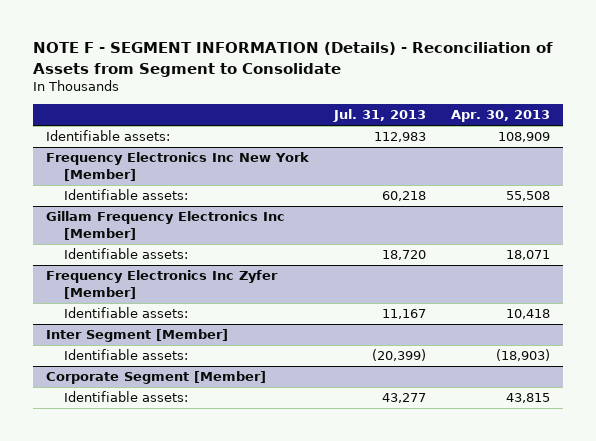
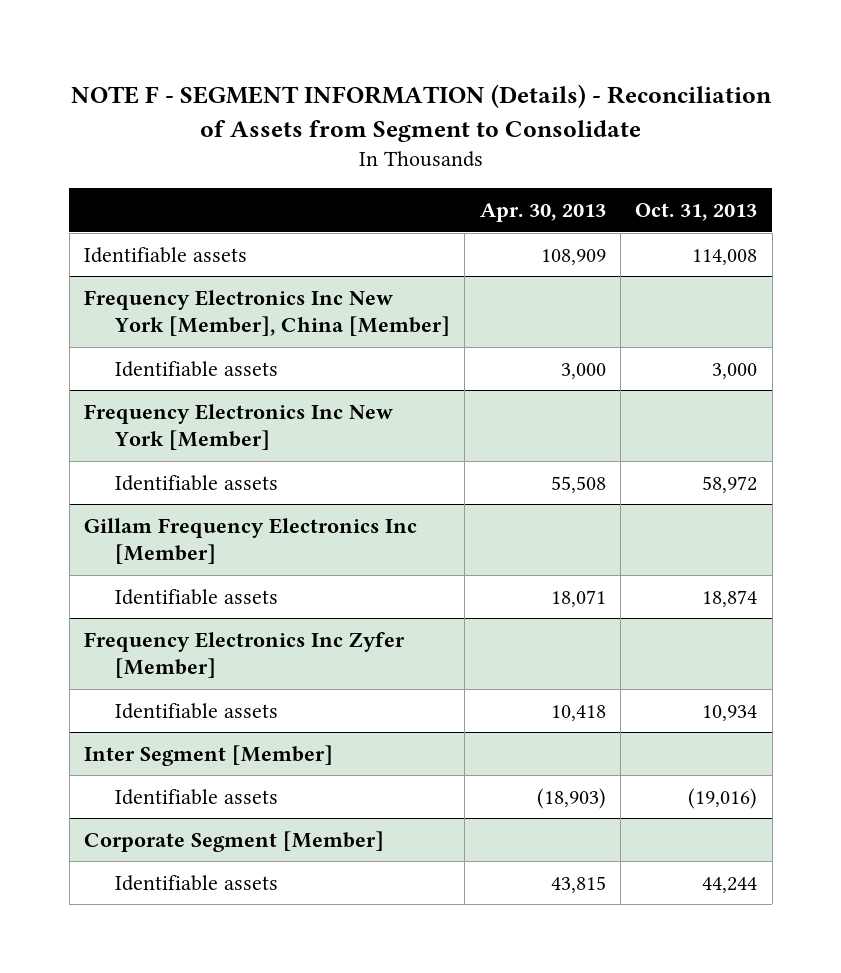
[332,109,426,123] Jul. 31, 2013 -> none
none -> [635,203,758,222] Oct. 31, 2013
[45,130,170,142] Identifiable assets: -> [84,246,248,263] Identifiable assets
none -> [84,289,450,337] Frequency Electronics Inc New York [Member], China [Member]
none -> [114,360,278,377] Identifiable assets
[64,189,189,201] Identifiable assets: -> [114,474,278,491] Identifiable assets
[64,248,189,260] Identifiable assets: -> [114,588,278,605] Identifiable assets
[64,307,189,319] Identifiable assets: -> [114,702,278,719] Identifiable assets
[64,349,189,361] Identifiable assets: -> [114,788,278,805] Identifiable assets
[64,391,189,403] Identifiable assets: -> [114,874,278,891] Identifiable assets

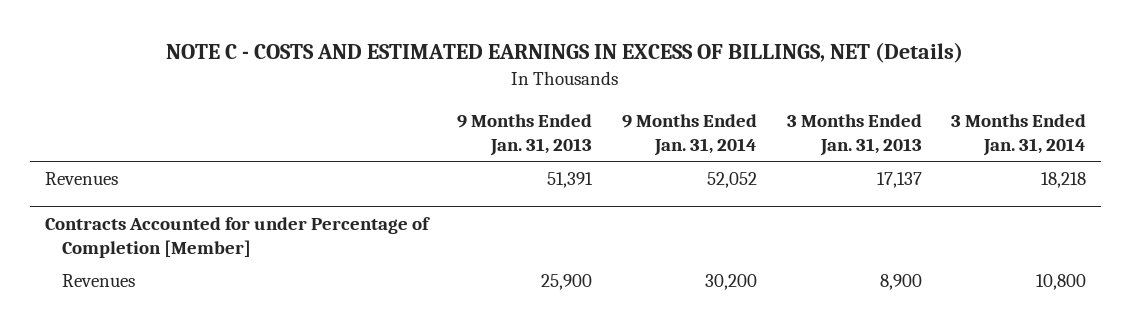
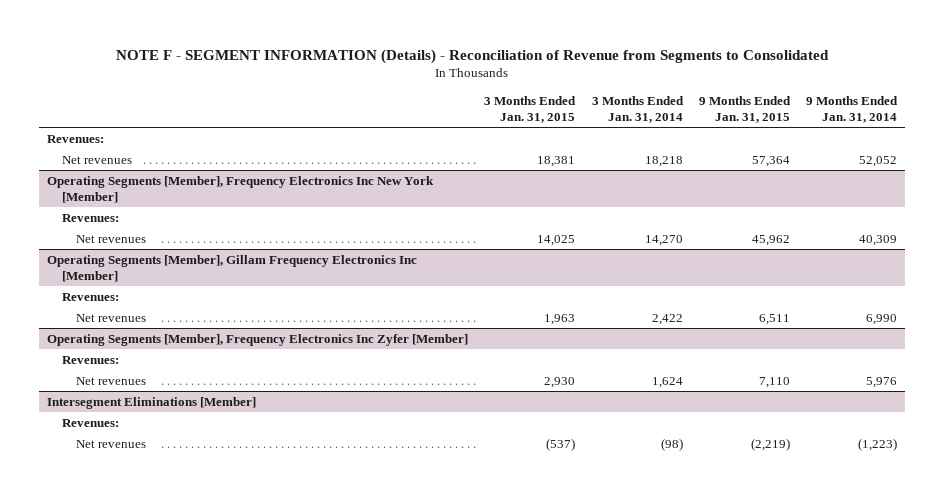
[166,42,964,64] NOTE C - COSTS AND ESTIMATED EARNINGS IN EXCESS OF BILLINGS, NET (Details) -> [116,48,830,64] NOTE F - SEGMENT INFORMATION (Details) - Reconciliation of Revenue from Segments to Consolidated
[457,114,593,156] 9 Months Ended Jan. 31, 2013 -> none
[786,114,922,156] 3 Months Ended Jan. 31, 2013 -> none
none -> [484,96,577,123] 3 Months Ended Jan. 31, 2015
none -> [698,96,791,123] 9 Months Ended Jan. 31, 2015
[44,216,430,258] Contracts Accounted for under Percentage of Completion [Member] -> none
none -> [47,134,105,143] Revenues:
[44,172,118,186] Revenues -> [61,155,132,164] Net revenues
none -> [47,175,435,203] Operating Segments [Member], Frequency Electronics Inc New York [Member]
none -> [61,213,119,222] Revenues:
[62,274,136,288] Revenues -> [75,234,146,243] Net revenues
[704,274,757,291] 30,200 -> [858,234,897,246] 40,309
[1036,274,1087,291] 10,800 -> [644,234,683,246] 14,270
none -> [47,254,418,282] Operating Segments [Member], Gillam Frequency Electronics Inc [Member]
none -> [61,292,119,301] Revenues:
none -> [75,313,146,322] Net revenues
none -> [47,333,469,346] Operating Segments [Member], Frequency Electronics Inc Zyfer [Member]
none -> [61,355,119,364] Revenues:
none -> [75,376,146,385] Net revenues
none -> [47,396,257,409] Intersegment Eliminations [Member]
none -> [61,418,119,427] Revenues:
none -> [75,439,146,448] Net revenues

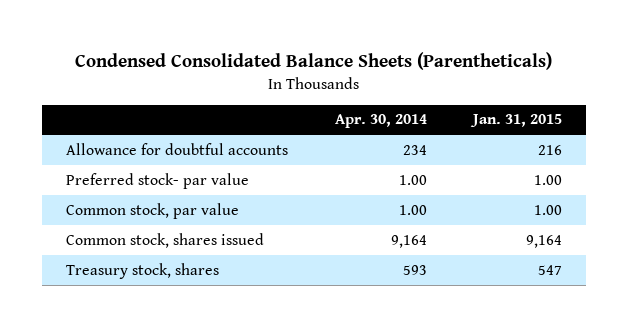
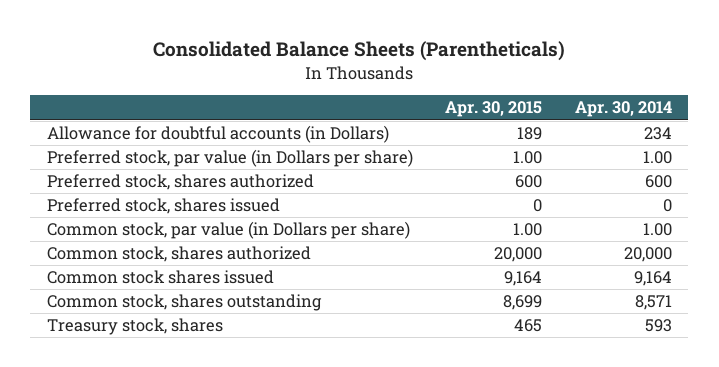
[75,52,553,71] Condensed Consolidated Balance Sheets (Parentheticals) -> [153,41,566,62] Consolidated Balance Sheets (Parentheticals)
[470,114,563,128] Jan. 31, 2015 -> none
none -> [445,101,543,118] Apr. 30, 2015
[65,142,288,155] Allowance for doubtful accounts -> [46,125,389,144] Allowance for doubtful accounts (in Dollars)
[65,172,249,189] Preferred stock- par value -> [46,149,413,168] Preferred stock, par value (in Dollars per share)
none -> [46,174,314,191] Preferred stock, shares authorized
none -> [46,198,280,215] Preferred stock, shares issued
[65,202,239,219] Common stock, par value -> [46,221,410,240] Common stock, par value (in Dollars per share)
none -> [46,246,311,263] Common stock, shares authorized
[65,232,264,248] Common stock, shares issued -> [46,270,274,285] Common stock shares issued
none -> [46,294,322,312] Common stock, shares outstanding

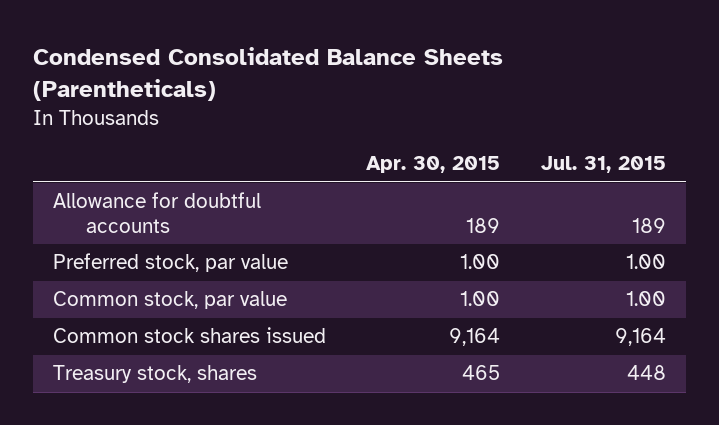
[153,41,566,62] Consolidated Balance Sheets (Parentheticals) -> [33,46,504,101] Condensed Consolidated Balance Sheets (Parentheticals)
[574,101,672,118] Apr. 30, 2014 -> none
none -> [540,156,666,174] Jul. 31, 2015
[46,174,314,191] Preferred stock, shares authorized -> none
[46,198,280,215] Preferred stock, shares issued -> none
[46,246,311,263] Common stock, shares authorized -> none
[46,125,389,144] Allowance for doubtful accounts (in Dollars) -> [53,192,262,233] Allowance for doubtful accounts
[46,149,413,168] Preferred stock, par value (in Dollars per share) -> [53,253,289,273] Preferred stock, par value
[46,221,410,240] Common stock, par value (in Dollars per share) -> [53,291,288,310] Common stock, par value
[46,294,322,312] Common stock, shares outstanding -> none

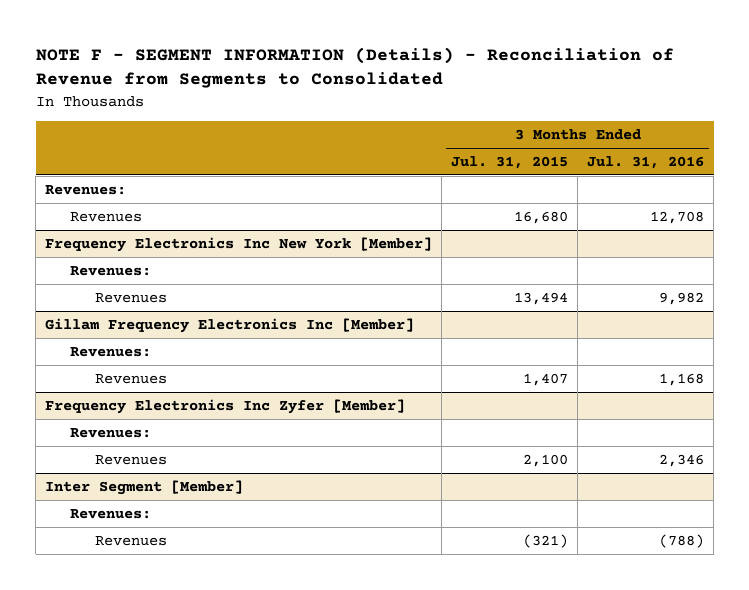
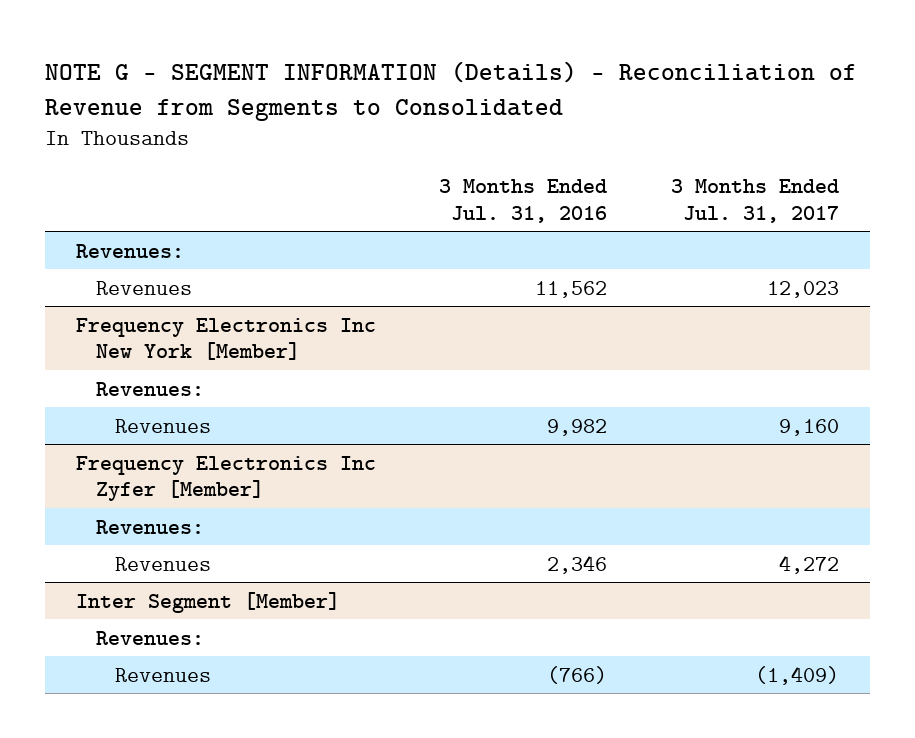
[35,46,674,89] NOTE F - SEGMENT INFORMATION (Details) - Reconciliation of Revenue from Segments to Consolidated -> [44,60,857,121] NOTE G - SEGMENT INFORMATION (Details) - Reconciliation of Revenue from Segments to Consolidated
[451,155,569,169] Jul. 31, 2015 -> none
none -> [670,179,839,223] 3 Months Ended Jul. 31, 2017
[650,210,705,224] 12,708 -> [535,280,608,298] 11,562
[45,317,415,333] Gillam Frequency Electronics Inc [Member] -> none
[69,346,151,357] Revenues: -> none
[94,373,167,384] Revenues -> none
[659,533,705,548] (788) -> [547,665,608,684] (766)

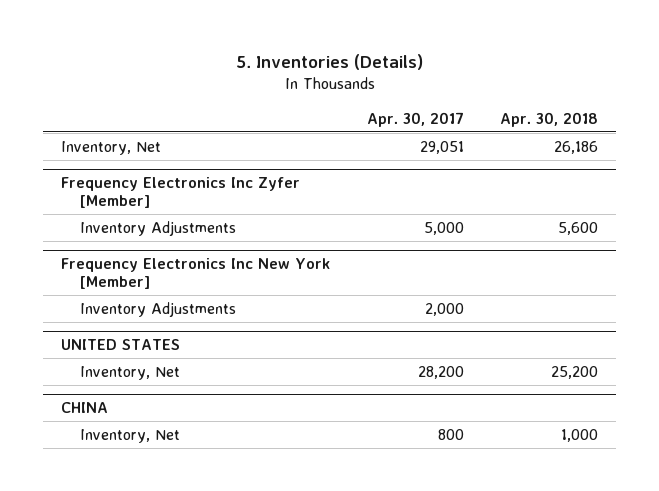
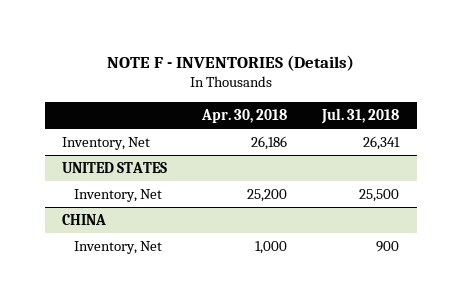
[236,53,423,70] 5. Inventories (Details) -> [106,54,354,71] NOTE F - INVENTORIES (Details)
[366,111,464,127] Apr. 30, 2017 -> none
none -> [321,108,400,125] Jul. 31, 2018
[61,176,301,209] Frequency Electronics Inc Zyfer [Member] -> none
[80,220,237,236] Inventory Adjustments -> none
[61,257,331,290] Frequency Electronics Inc New York [Member] -> none
[80,301,237,317] Inventory Adjustments -> none

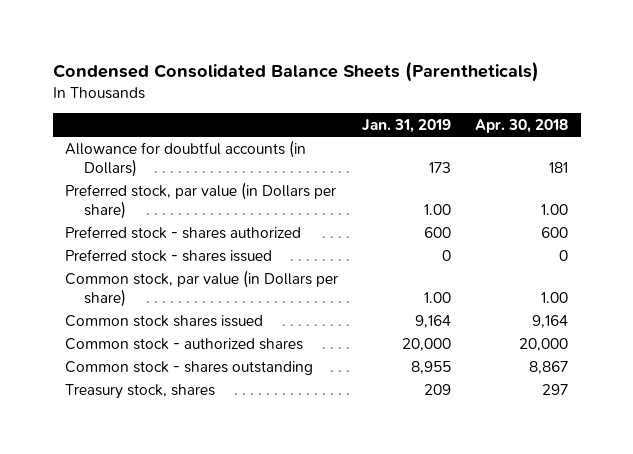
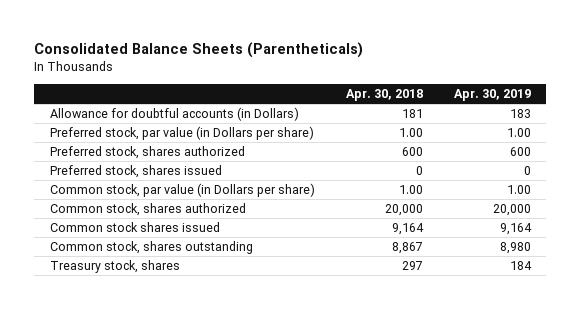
[52,60,539,82] Condensed Consolidated Balance Sheets (Parentheticals) -> [34,42,364,59] Consolidated Balance Sheets (Parentheticals)
[362,118,452,133] Jan. 31, 2019 -> none
none -> [453,88,531,101] Apr. 30, 2019
[64,225,301,239] Preferred stock - shares authorized -> [49,146,245,160] Preferred stock, shares authorized
[64,248,272,262] Preferred stock - shares issued -> [49,165,222,179] Preferred stock, shares issued
none -> [49,203,246,217] Common stock, shares authorized
[64,337,303,350] Common stock - authorized shares -> none
[64,360,313,375] Common stock - shares outstanding -> [49,241,253,255] Common stock, shares outstanding

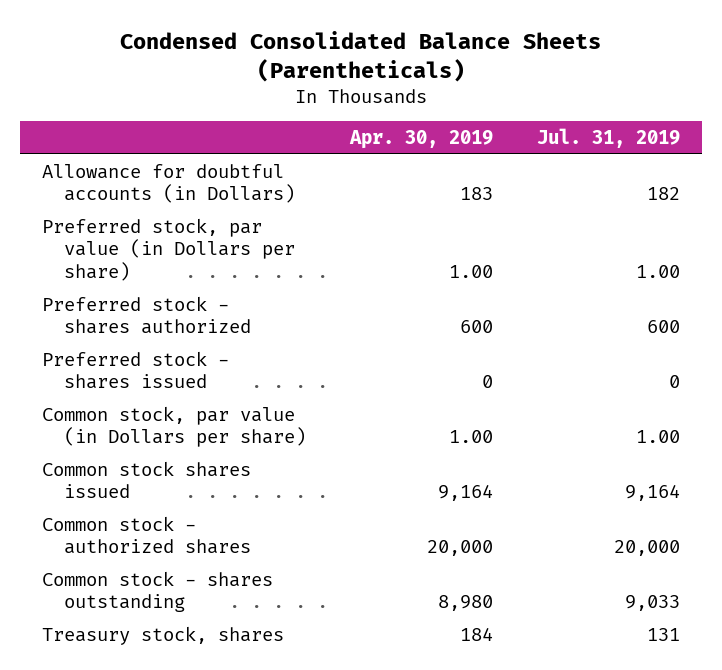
[34,42,364,59] Consolidated Balance Sheets (Parentheticals) -> [119,30,601,82] Condensed Consolidated Balance Sheets (Parentheticals)
[345,88,423,101] Apr. 30, 2018 -> none
none -> [536,127,680,148] Jul. 31, 2019
[49,146,245,160] Preferred stock, shares authorized -> [41,295,251,335] Preferred stock - shares authorized
[49,165,222,179] Preferred stock, shares issued -> [41,350,229,390] Preferred stock - shares issued
[49,203,246,217] Common stock, shares authorized -> none
none -> [41,515,251,555] Common stock - authorized shares
[49,241,253,255] Common stock, shares outstanding -> [41,570,273,613] Common stock - shares outstanding

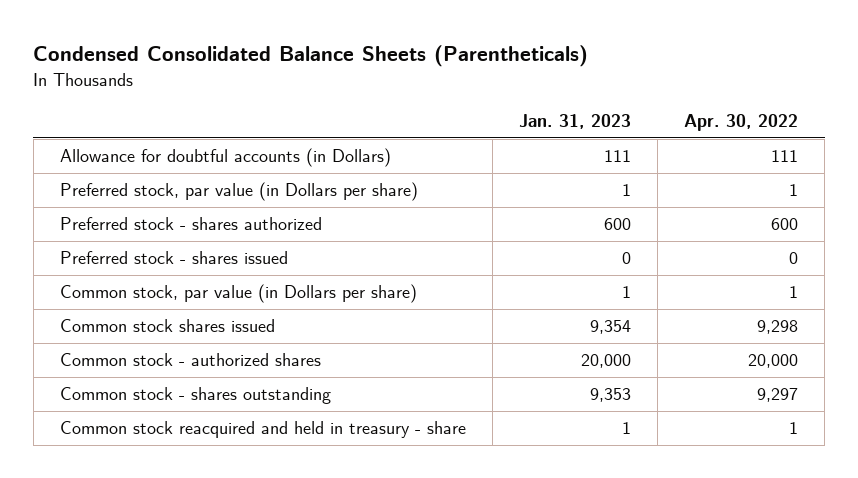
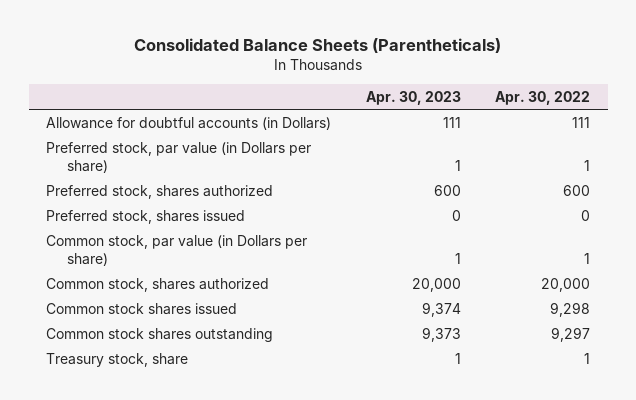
[33,45,589,68] Condensed Consolidated Balance Sheets (Parentheticals) -> [134,37,502,53] Consolidated Balance Sheets (Parentheticals)
[518,114,631,130] Jan. 31, 2023 -> none
none -> [365,91,461,106] Apr. 30, 2023
[59,217,322,231] Preferred stock - shares authorized -> [46,184,274,199] Preferred stock, shares authorized
[59,251,288,265] Preferred stock - shares issued -> [46,209,246,224] Preferred stock, shares issued
none -> [46,277,270,292] Common stock, shares authorized
[59,353,321,367] Common stock - authorized shares -> none
[59,421,466,439] Common stock reacquired and held in treasury - share -> none
[59,387,331,405] Common stock - shares outstanding -> [46,327,274,342] Common stock shares outstanding
none -> [46,352,189,367] Treasury stock, share

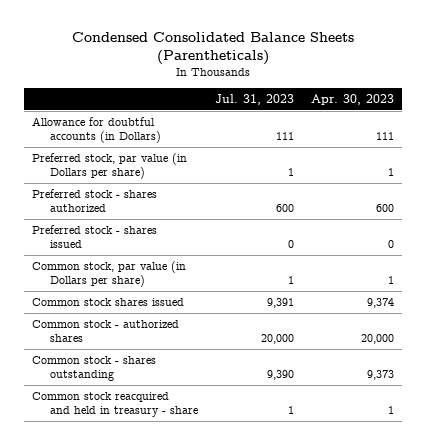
[134,37,502,53] Consolidated Balance Sheets (Parentheticals) -> [71,31,354,66] Condensed Consolidated Balance Sheets (Parentheticals)
[495,91,591,106] Apr. 30, 2022 -> none
none -> [214,94,294,106] Jul. 31, 2023
[46,184,274,199] Preferred stock, shares authorized -> [32,188,158,212] Preferred stock - shares authorized
[46,209,246,224] Preferred stock, shares issued -> [32,224,158,248] Preferred stock - shares issued
[46,277,270,292] Common stock, shares authorized -> none
none -> [32,319,180,342] Common stock - authorized shares
[46,327,274,342] Common stock shares outstanding -> [32,355,157,381] Common stock - shares outstanding
[46,352,189,367] Treasury stock, share -> [32,391,199,417] Common stock reacquired and held in treasury - share

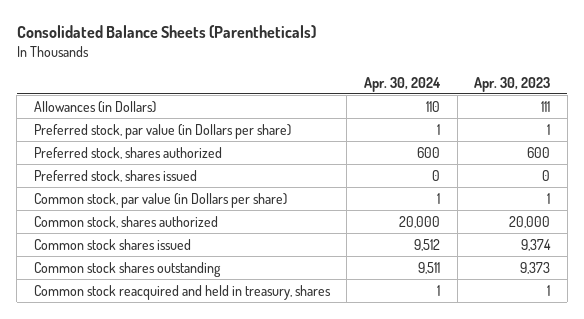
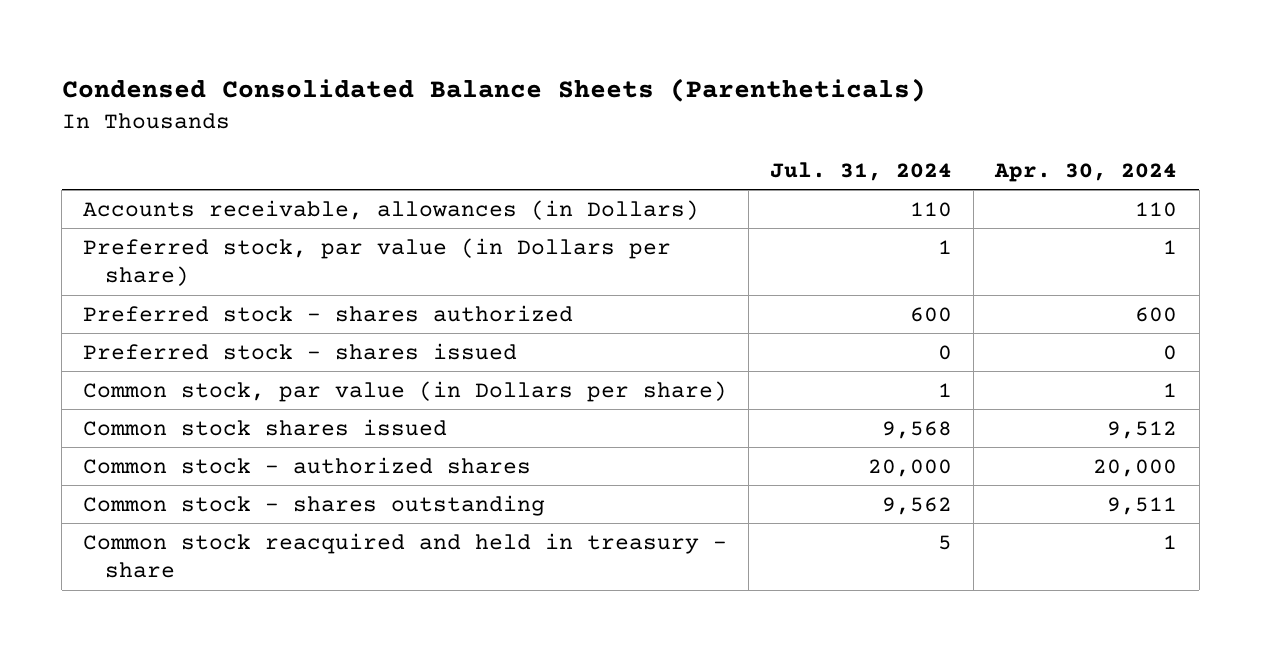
[16,25,316,39] Consolidated Balance Sheets (Parentheticals) -> [61,78,926,103] Condensed Consolidated Balance Sheets (Parentheticals)
[474,76,551,92] Apr. 30, 2023 -> none
none -> [770,161,953,181] Jul. 31, 2024
[33,100,156,113] Allowances (in Dollars) -> [83,199,700,220] Accounts receivable, allowances (in Dollars)
[33,146,222,159] Preferred stock, shares authorized -> [83,304,574,322] Preferred stock - shares authorized
[33,169,197,182] Preferred stock, shares issued -> [83,342,518,360] Preferred stock - shares issued
[33,215,218,228] Common stock, shares authorized -> none
none -> [83,456,532,474] Common stock - authorized shares
[33,261,221,277] Common stock shares outstanding -> [83,494,546,516] Common stock - shares outstanding
[33,284,331,300] Common stock reacquired and held in treasury, shares -> [83,532,728,579] Common stock reacquired and held in treasury - share

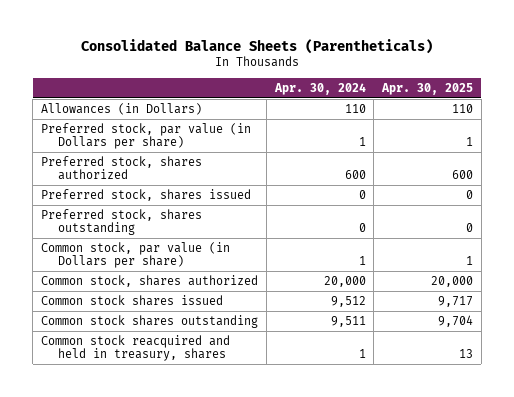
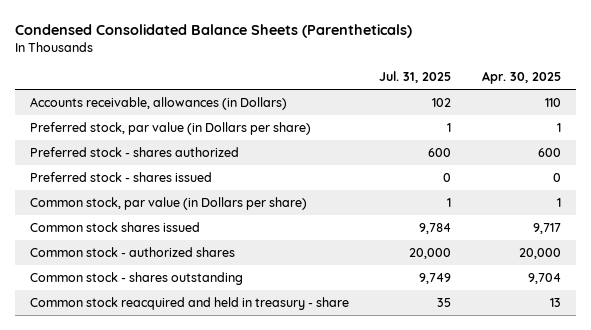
[81,38,434,54] Consolidated Balance Sheets (Parentheticals) -> [14,23,412,38] Condensed Consolidated Balance Sheets (Parentheticals)
[273,82,366,95] Apr. 30, 2024 -> none
none -> [379,71,452,84] Jul. 31, 2025
[41,102,203,115] Allowances (in Dollars) -> [29,96,287,110] Accounts receivable, allowances (in Dollars)
[41,208,203,236] Preferred stock, shares outstanding -> none
[41,155,203,181] Preferred stock, shares authorized -> [29,146,239,157] Preferred stock - shares authorized
[41,188,252,201] Preferred stock, shares issued -> [29,171,212,182] Preferred stock - shares issued
[41,274,259,287] Common stock, shares authorized -> none
none -> [29,246,235,257] Common stock - authorized shares
[41,314,259,328] Common stock shares outstanding -> [29,271,243,285] Common stock - shares outstanding
[41,334,231,362] Common stock reacquired and held in treasury, shares -> [29,296,349,310] Common stock reacquired and held in treasury - share

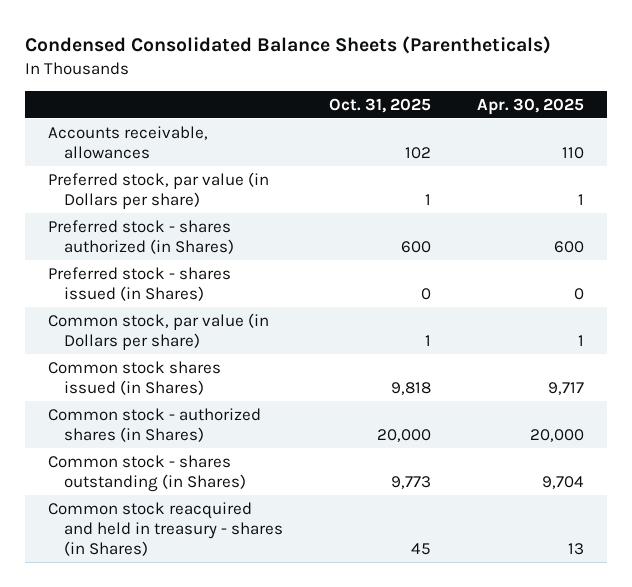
[379,71,452,84] Jul. 31, 2025 -> none
none -> [328,97,431,113] Oct. 31, 2025
[29,96,287,110] Accounts receivable, allowances (in Dollars) -> [48,125,209,159] Accounts receivable, allowances
[29,146,239,157] Preferred stock - shares authorized -> [48,219,234,254] Preferred stock - shares authorized (in Shares)
[29,171,212,182] Preferred stock - shares issued -> [48,266,232,301] Preferred stock - shares issued (in Shares)
[29,221,200,232] Common stock shares issued -> [48,360,222,395] Common stock shares issued (in Shares)
[29,246,235,257] Common stock - authorized shares -> [48,407,262,442] Common stock - authorized shares (in Shares)
[29,271,243,285] Common stock - shares outstanding -> [48,454,246,492] Common stock - shares outstanding (in Shares)
[29,296,349,310] Common stock reacquired and held in treasury - share -> [48,501,283,556] Common stock reacquired and held in treasury - shares (in Shares)

